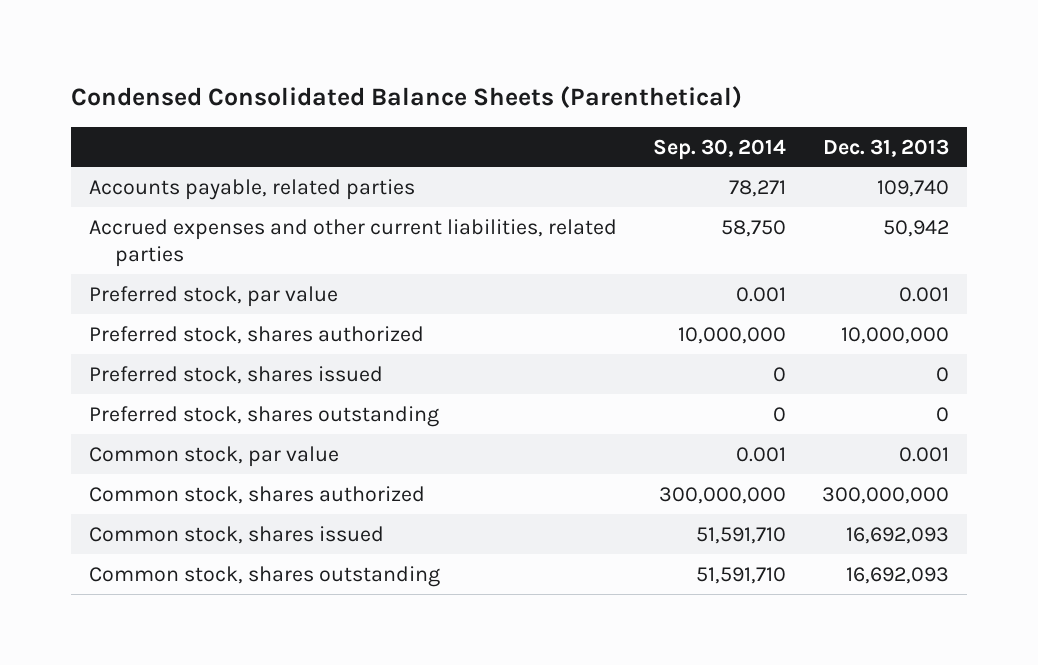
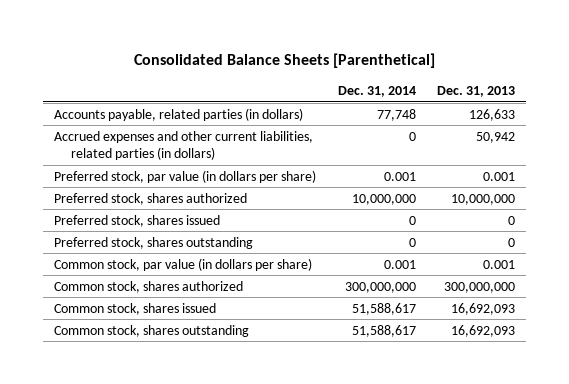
[71,86,743,109] Condensed Consolidated Balance Sheets (Parenthetical) -> [133,53,435,69] Consolidated Balance Sheets [Parenthetical]
[653,138,787,160] Sep. 30, 2014 -> none
none -> [337,86,416,98] Dec. 31, 2014
[89,178,416,200] Accounts payable, related parties -> [54,107,304,121] Accounts payable, related parties (in dollars)
[876,179,949,197] 109,740 -> [468,108,515,121] 126,633
[89,218,618,268] Accrued expenses and other current liabilities, related parties -> [54,130,314,161] Accrued expenses and other current liabilities, related parties (in dollars)
[89,285,339,307] Preferred stock, par value -> [54,169,317,183] Preferred stock, par value (in dollars per share)
[89,445,340,467] Common stock, par value -> [54,257,313,271] Common stock, par value (in dollars per share)

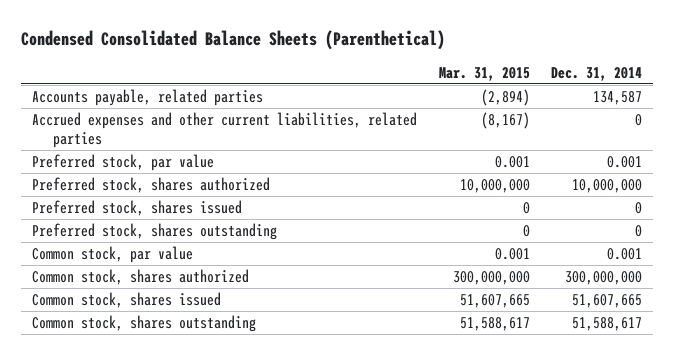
[133,53,435,69] Consolidated Balance Sheets [Parenthetical] -> [21,30,446,51] Condensed Consolidated Balance Sheets (Parenthetical)
[436,86,515,98] Dec. 31, 2013 -> none
none -> [438,66,530,81] Mar. 31, 2015
[54,107,304,121] Accounts payable, related parties (in dollars) -> [31,88,263,106] Accounts payable, related parties
[376,108,416,121] 77,748 -> [593,90,643,105] 134,587
[54,130,314,161] Accrued expenses and other current liabilities, related parties (in dollars) -> [31,111,417,148] Accrued expenses and other current liabilities, related parties
[54,169,317,183] Preferred stock, par value (in dollars per share) -> [31,153,214,171] Preferred stock, par value
[54,257,313,271] Common stock, par value (in dollars per share) -> [31,245,193,263] Common stock, par value
[351,302,416,315] 51,588,617 -> [572,293,643,308] 51,607,665

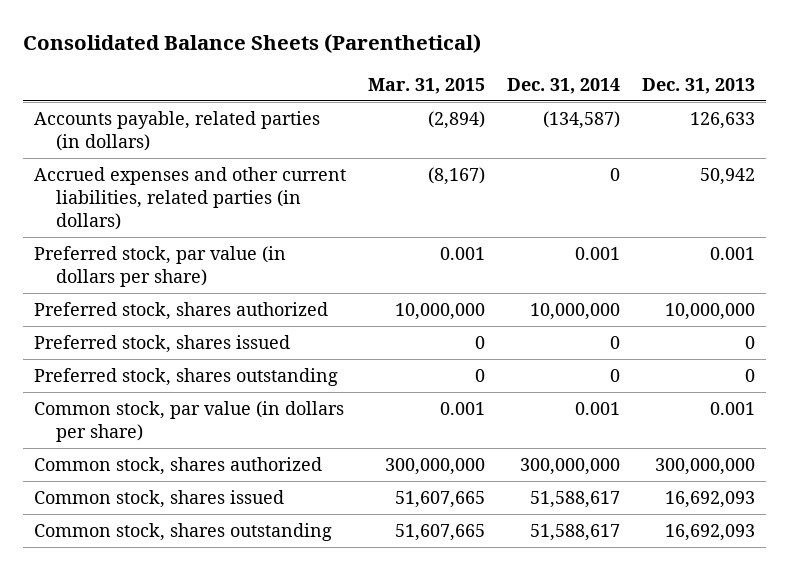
[21,30,446,51] Condensed Consolidated Balance Sheets (Parenthetical) -> [22,34,481,54] Consolidated Balance Sheets (Parenthetical)
none -> [642,77,756,94] Dec. 31, 2013
[31,88,263,106] Accounts payable, related parties -> [33,110,320,151] Accounts payable, related parties (in dollars)
[593,90,643,105] 134,587 -> [543,110,621,129] (134,587)
[31,111,417,148] Accrued expenses and other current liabilities, related parties -> [33,166,346,230] Accrued expenses and other current liabilities, related parties (in dollars)
[31,153,214,171] Preferred stock, par value -> [33,245,286,287] Preferred stock, par value (in dollars per share)
[31,245,193,263] Common stock, par value -> [33,400,344,442] Common stock, par value (in dollars per share)
[572,293,643,308] 51,607,665 -> [530,490,621,508] 51,588,617
[459,316,530,331] 51,588,617 -> [394,523,485,541] 51,607,665

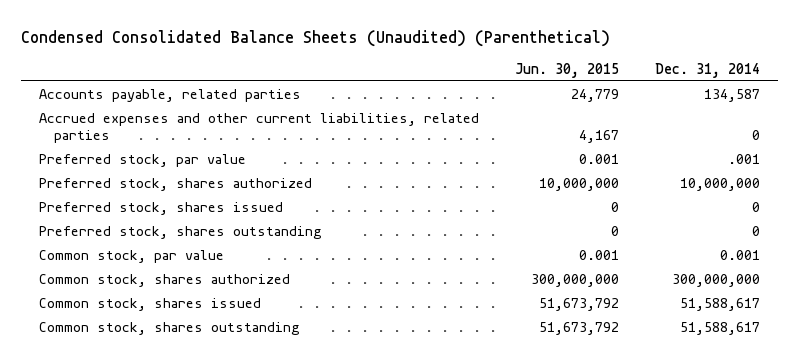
[22,34,481,54] Consolidated Balance Sheets (Parenthetical) -> [20,29,610,47] Condensed Consolidated Balance Sheets (Unaudited) (Parenthetical)
[367,77,485,94] Mar. 31, 2015 -> none
[642,77,756,94] Dec. 31, 2013 -> none
none -> [514,63,619,79] Jun. 30, 2015
[33,110,320,151] Accounts payable, related parties (in dollars) -> [38,88,301,102] Accounts payable, related parties
[543,110,621,129] (134,587) -> [703,88,760,102] 134,587
[33,166,346,230] Accrued expenses and other current liabilities, related parties (in dollars) -> [38,112,479,144] Accrued expenses and other current liabilities, related parties
[33,245,286,287] Preferred stock, par value (in dollars per share) -> [38,153,246,167] Preferred stock, par value
[575,246,621,260] 0.001 -> [727,153,760,164] .001
[33,400,344,442] Common stock, par value (in dollars per share) -> [38,249,224,263] Common stock, par value

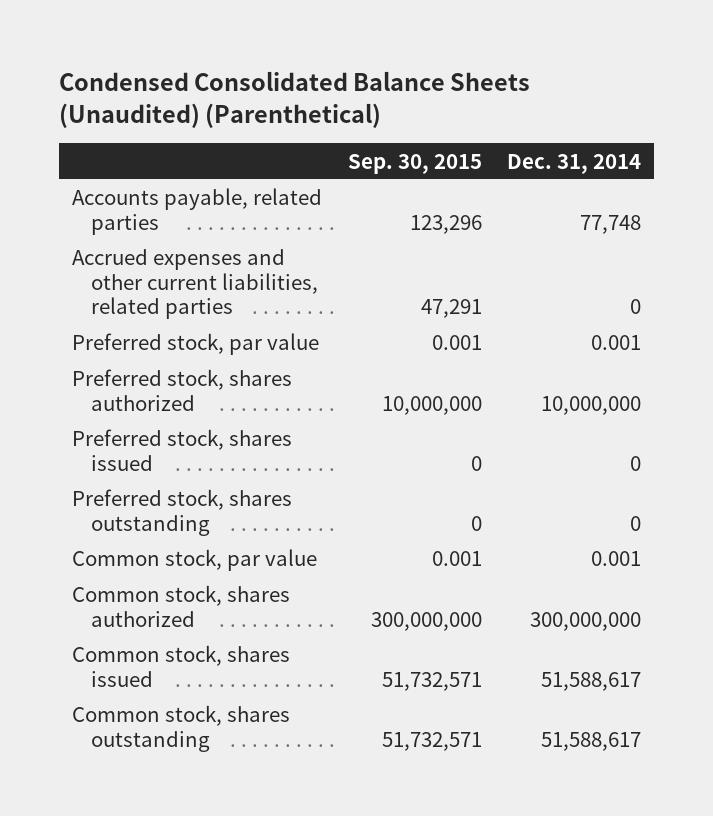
[514,63,619,79] Jun. 30, 2015 -> none
none -> [347,153,482,174] Sep. 30, 2015
[703,88,760,102] 134,587 -> [580,214,642,234] 77,748
[727,153,760,164] .001 -> [591,335,642,351] 0.001

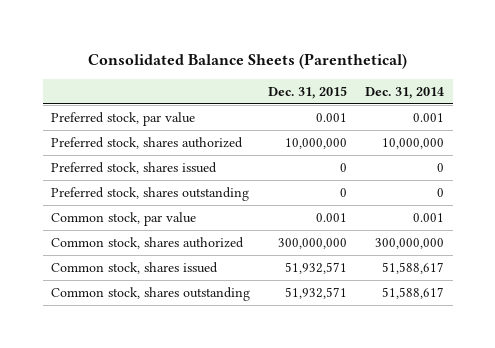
[59,71,531,128] Condensed Consolidated Balance Sheets (Unaudited) (Parenthetical) -> [87,52,407,69] Consolidated Balance Sheets (Parenthetical)
[347,153,482,174] Sep. 30, 2015 -> none
none -> [268,85,348,99] Dec. 31, 2015
[71,188,322,235] Accounts payable, related parties -> none
[71,249,319,320] Accrued expenses and other current liabilities, related parties -> none

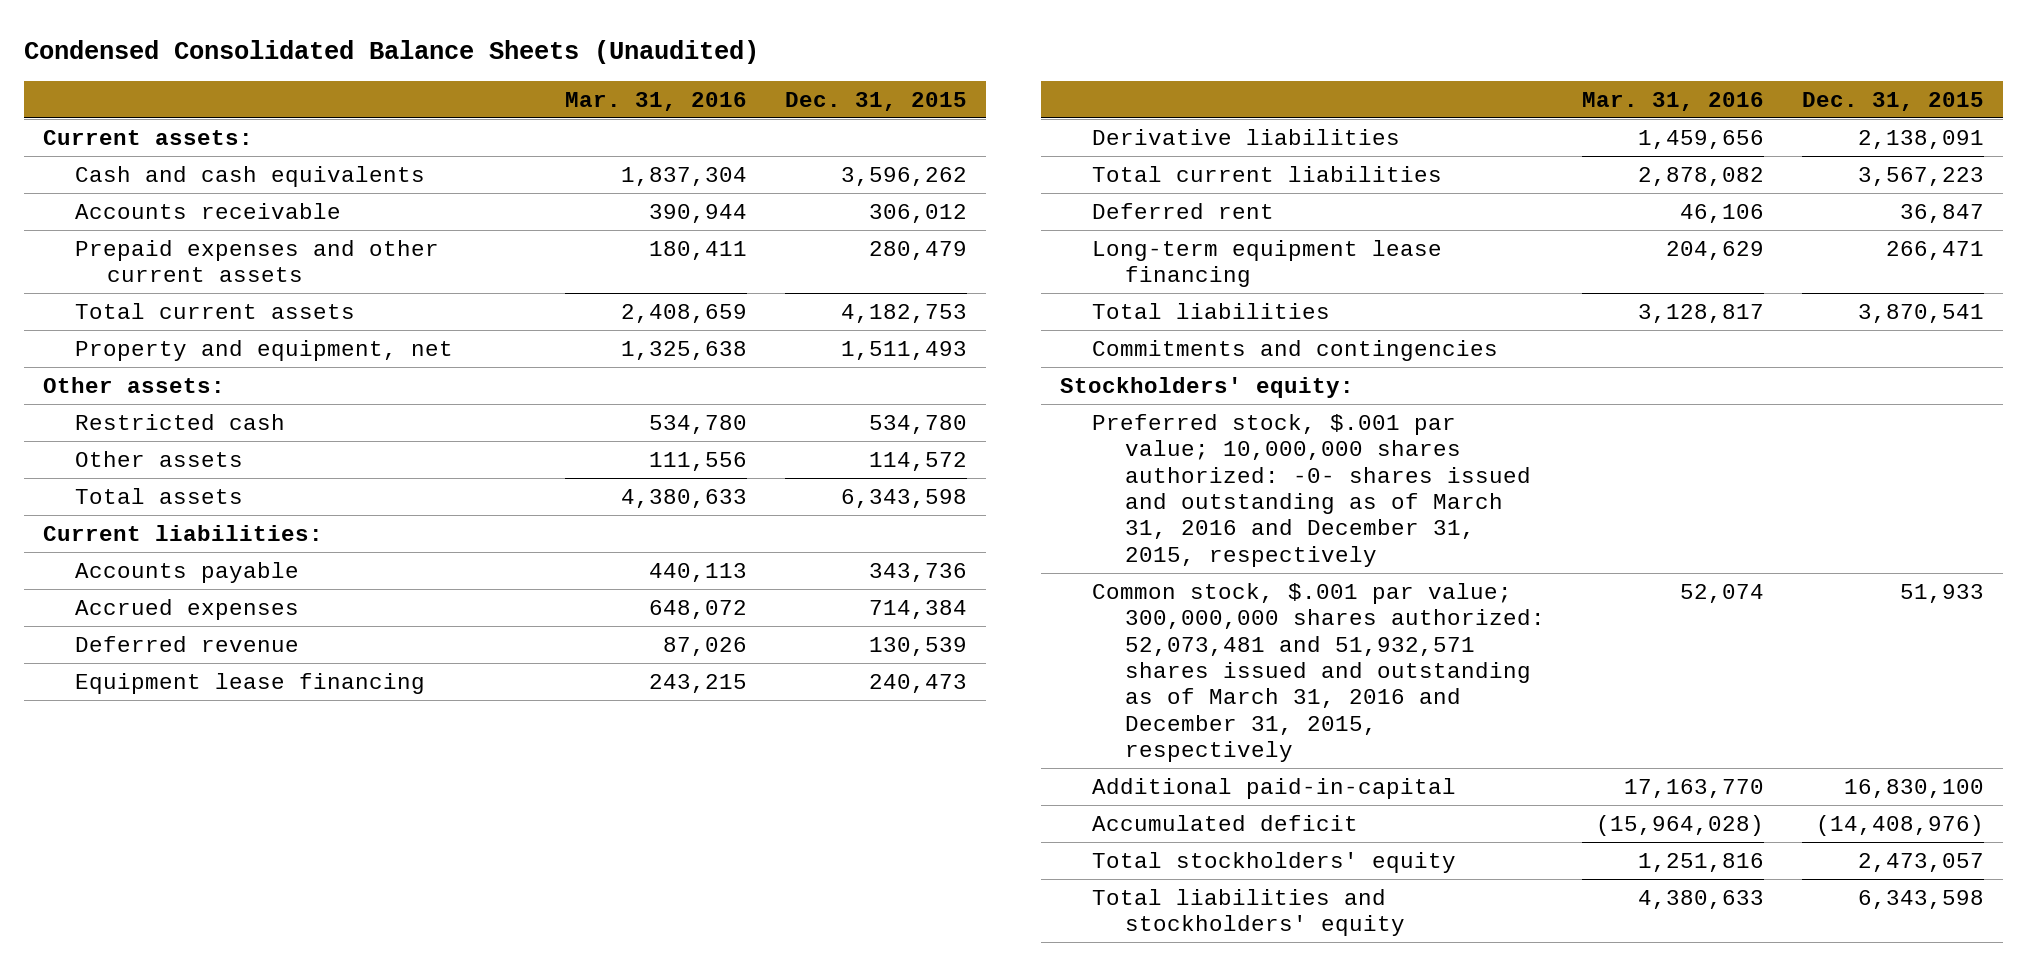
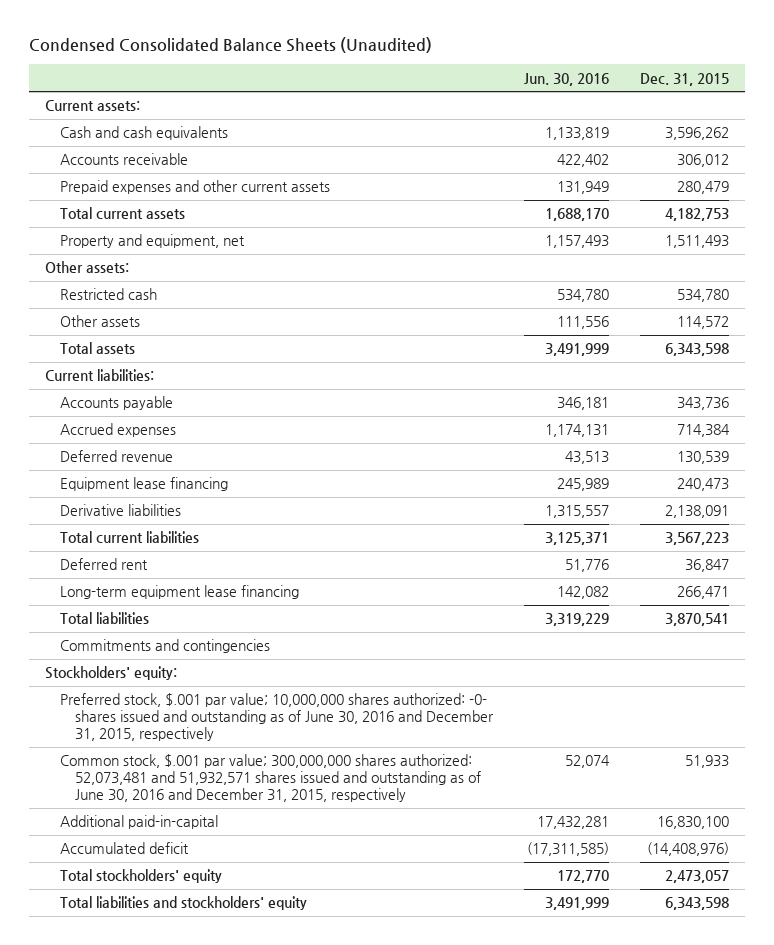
[565,91,748,111] Mar. 31, 2016 -> none
none -> [524,72,610,86] Jun. 30, 2016
[1092,413,1531,567] Preferred stock, $.001 par value; 10,000,000 shares authorized: -0- shares issued and outstanding as of March 31, 2016 and December 31, 2015, respectively -> [59,693,495,742] Preferred stock, $.001 par value; 10,000,000 shares authorized: -0- shares issued and outstanding as of June 30, 2016 and December 31, 2015, respectively
[1092,582,1545,763] Common stock, $.001 par value; 300,000,000 shares authorized: 52,073,481 and 51,932,571 shares issued and outstanding as of March 31, 2016 and December 31, 2015, respectively -> [59,754,482,803] Common stock, $.001 par value; 300,000,000 shares authorized: 52,073,481 and 51,932,571 shares issued and outstanding as of June 30, 2016 and December 31, 2015, respectively

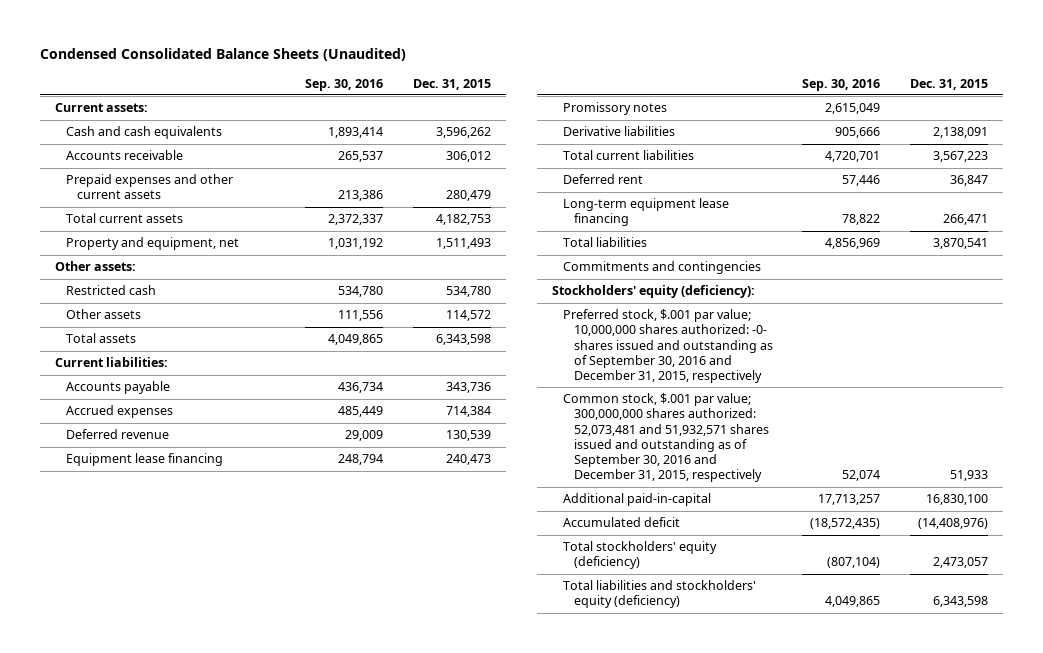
[524,72,610,86] Jun. 30, 2016 -> none
none -> [305,78,384,91] Sep. 30, 2016
none -> [562,102,667,116] Promissory notes
[44,666,177,681] Stockholders' equity: -> [551,285,755,299] Stockholders' equity (deficiency):
[59,693,495,742] Preferred stock, $.001 par value; 10,000,000 shares authorized: -0- shares issued and outstanding as of June 30, 2016 and December 31, 2015, respectively -> [562,309,773,383] Preferred stock, $.001 par value; 10,000,000 shares authorized: -0- shares issued and outstanding as of September 30, 2016 and December 31, 2015, respectively
[59,754,482,803] Common stock, $.001 par value; 300,000,000 shares authorized: 52,073,481 and 51,932,571 shares issued and outstanding as of June 30, 2016 and December 31, 2015, respectively -> [562,393,769,483] Common stock, $.001 par value; 300,000,000 shares authorized: 52,073,481 and 51,932,571 shares issued and outstanding as of September 30, 2016 and December 31, 2015, respectively
[59,869,222,884] Total stockholders' equity -> [562,541,717,570] Total stockholders' equity (deficiency)
[59,896,307,911] Total liabilities and stockholders' equity -> [562,580,756,609] Total liabilities and stockholders' equity (deficiency)

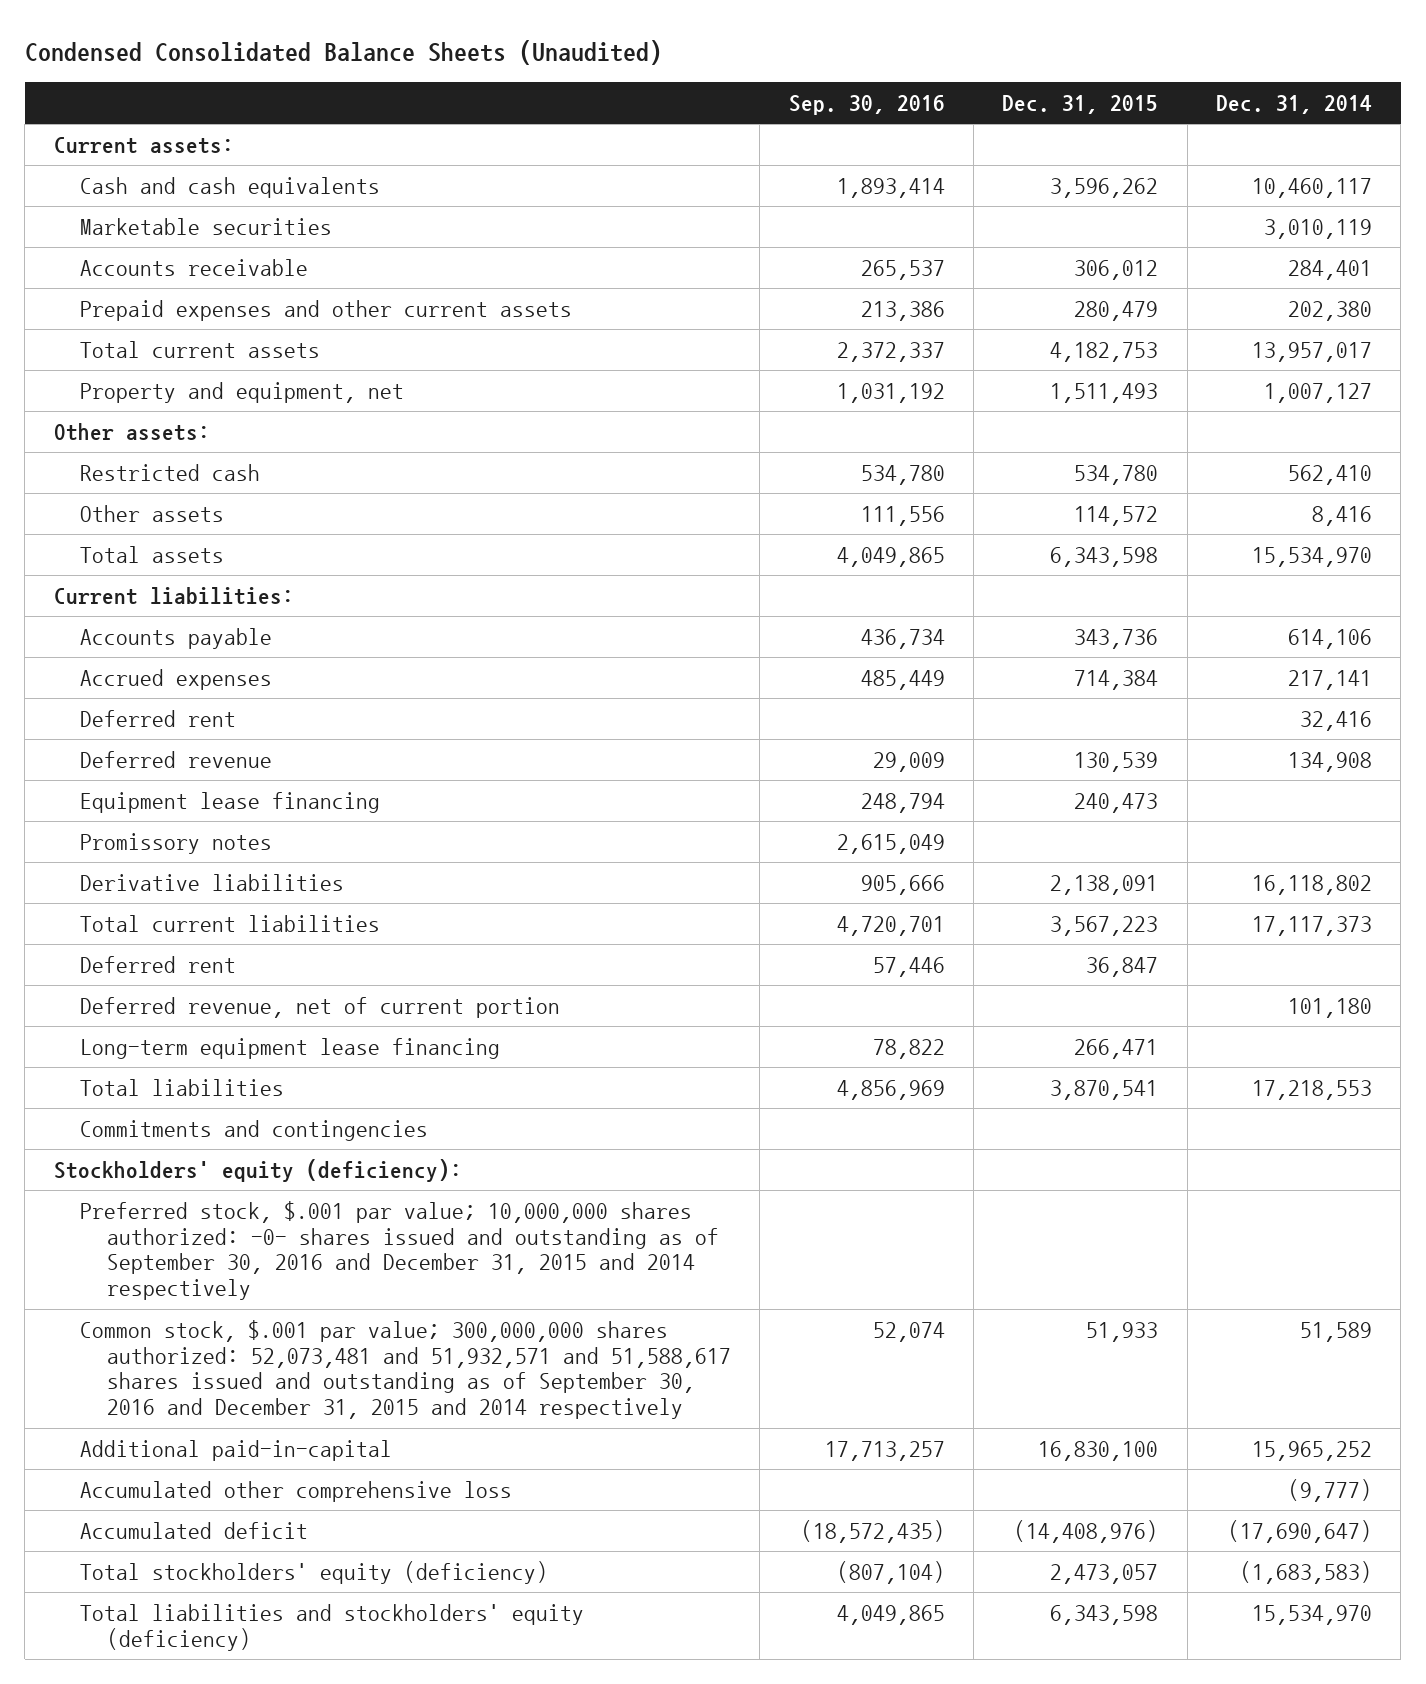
none -> [1216,94,1373,114] Dec. 31, 2014
none -> [80,217,333,235] Marketable securities
none -> [80,709,237,727] Deferred rent
none -> [80,996,561,1018] Deferred revenue, net of current portion
[562,309,773,383] Preferred stock, $.001 par value; 10,000,000 shares authorized: -0- shares issued and outstanding as of September 30, 2016 and December 31, 2015, respectively -> [80,1200,720,1301] Preferred stock, $.001 par value; 10,000,000 shares authorized: -0- shares issued and outstanding as of September 30, 2016 and December 31, 2015 and 2014 respectively
[562,393,769,483] Common stock, $.001 par value; 300,000,000 shares authorized: 52,073,481 and 51,932,571 shares issued and outstanding as of September 30, 2016 and December 31, 2015, respectively -> [80,1319,732,1420] Common stock, $.001 par value; 300,000,000 shares authorized: 52,073,481 and 51,932,571 and 51,588,617 shares issued and outstanding as of September 30, 2016 and December 31, 2015 and 2014 respectively
none -> [80,1480,513,1502] Accumulated other comprehensive loss

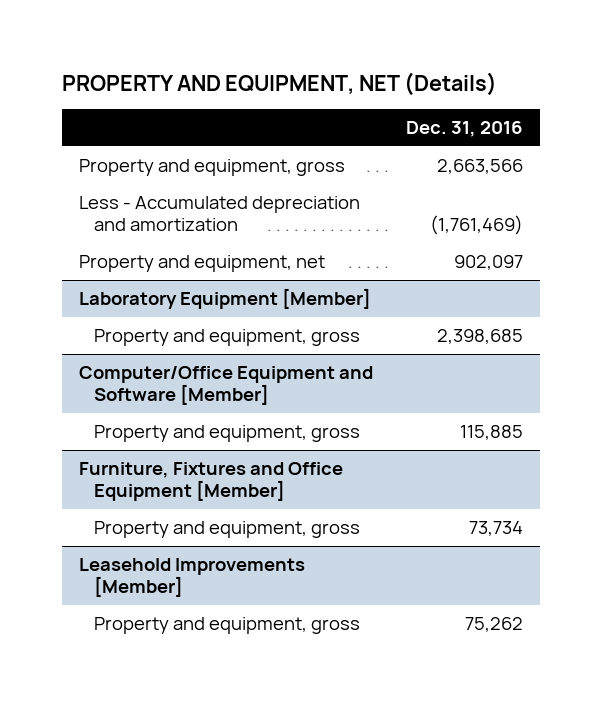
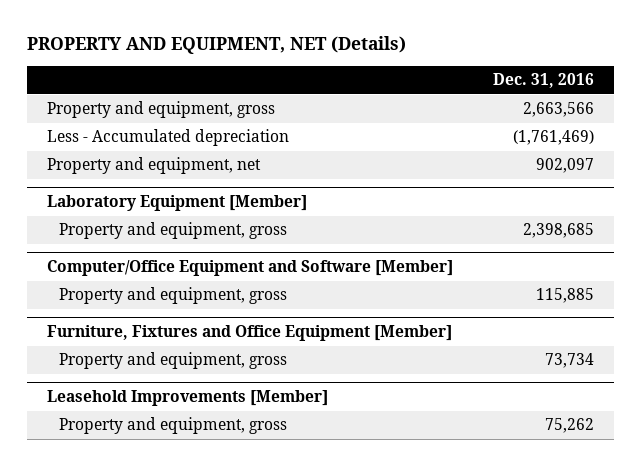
[78,196,360,232] Less - Accumulated depreciation and amortization -> [46,129,289,147] Less - Accumulated depreciation

